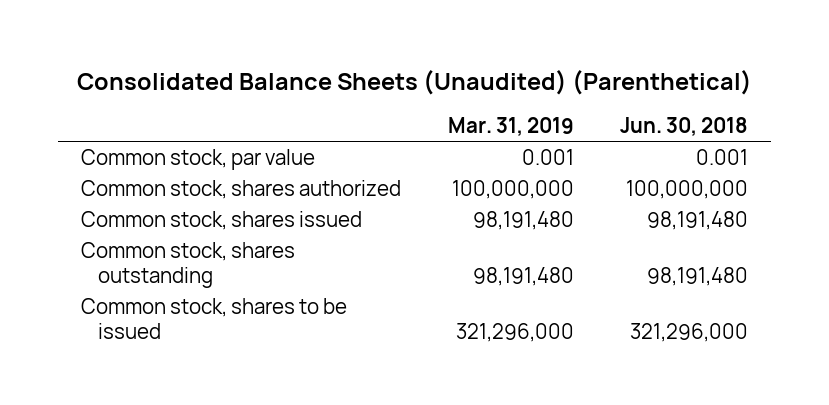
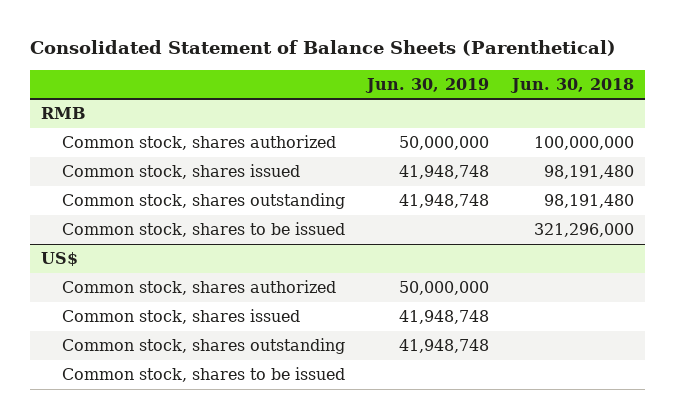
[76,69,752,95] Consolidated Balance Sheets (Unaudited) (Parenthetical) -> [29,40,616,57] Consolidated Statement of Balance Sheets (Parenthetical)
[447,117,574,137] Mar. 31, 2019 -> none
none -> [365,77,490,93] Jun. 30, 2019
[81,148,316,170] Common stock, par value -> none
none -> [41,107,87,120] RMB
none -> [41,252,79,267] US$
none -> [62,280,337,296] Common stock, shares authorized
none -> [62,309,301,325] Common stock, shares issued
none -> [62,338,346,355] Common stock, shares outstanding
none -> [62,367,346,383] Common stock, shares to be issued

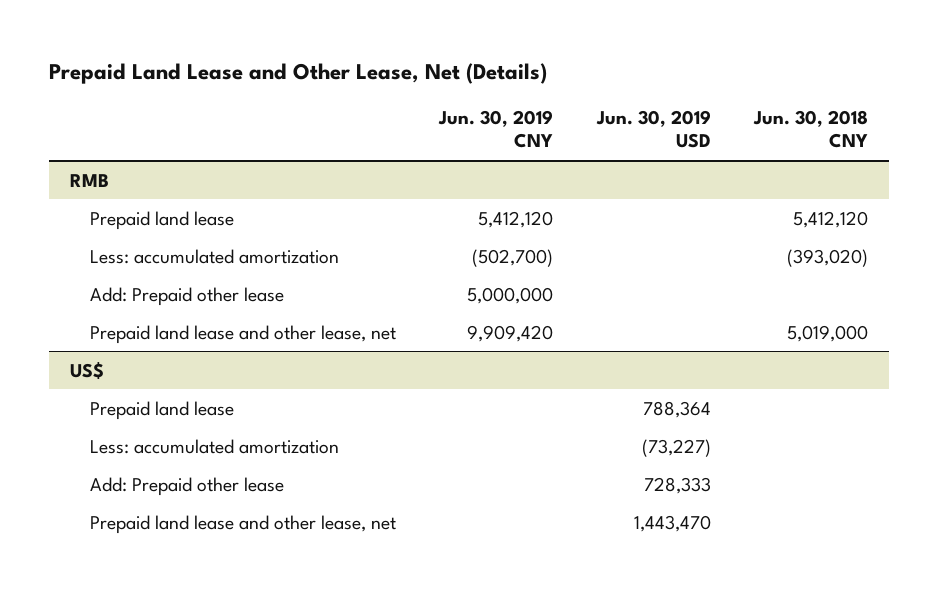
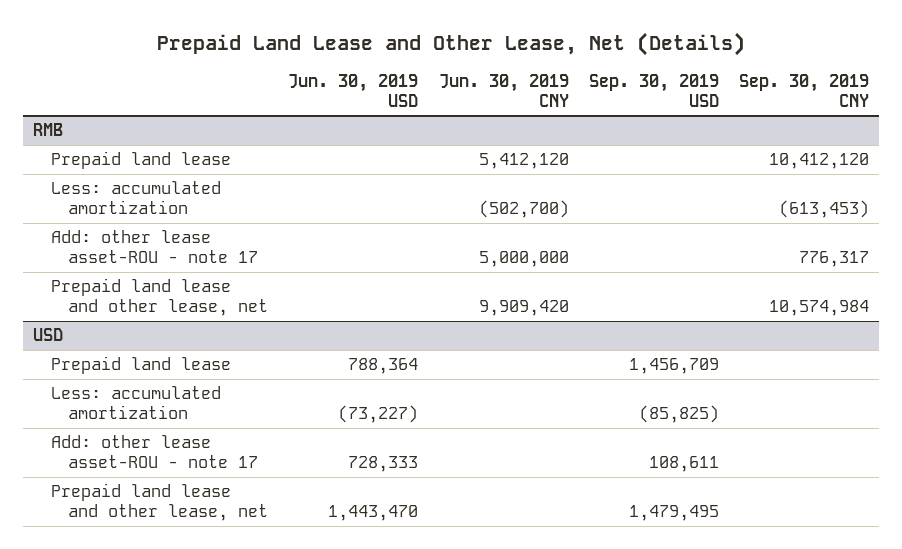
[752,109,868,149] Jun. 30, 2018 CNY -> none
none -> [588,74,719,107] Sep. 30, 2019 USD
none -> [738,74,869,107] Sep. 30, 2019 CNY
[90,286,285,306] Add: Prepaid other lease -> [50,230,259,264] Add: other lease asset-ROU - note 17
[70,361,105,380] US$ -> [33,328,64,342] USD
[90,476,285,496] Add: Prepaid other lease -> [50,435,259,469] Add: other lease asset-ROU - note 17

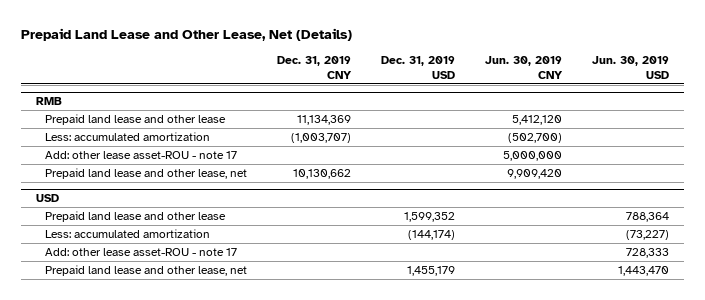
[588,74,719,107] Sep. 30, 2019 USD -> none
[738,74,869,107] Sep. 30, 2019 CNY -> none
none -> [276,56,352,79] Dec. 31, 2019 CNY
none -> [380,56,455,79] Dec. 31, 2019 USD
[50,151,231,170] Prepaid land lease -> [44,114,226,126] Prepaid land lease and other lease
[50,356,231,375] Prepaid land lease -> [44,211,226,223] Prepaid land lease and other lease

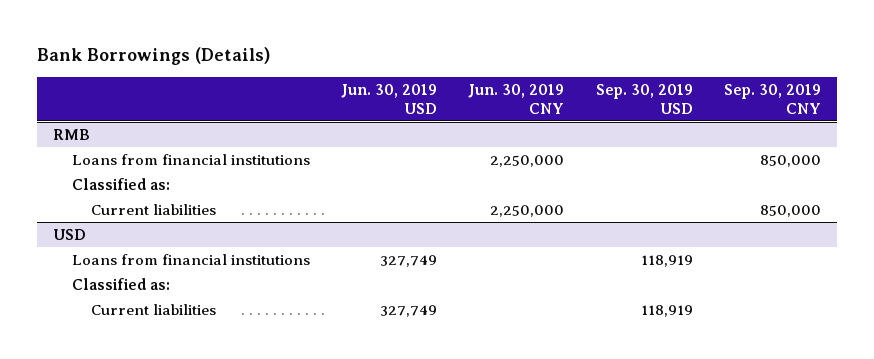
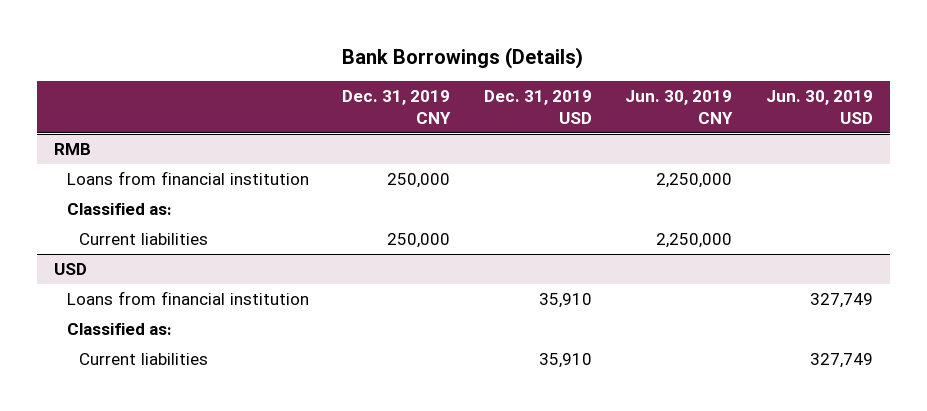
[595,83,693,114] Sep. 30, 2019 USD -> none
[724,83,822,114] Sep. 30, 2019 CNY -> none
none -> [342,90,452,125] Dec. 31, 2019 CNY
none -> [483,90,592,125] Dec. 31, 2019 USD
[71,154,310,166] Loans from financial institutions -> [66,171,309,186] Loans from financial institution
[71,254,310,266] Loans from financial institutions -> [66,291,309,306] Loans from financial institution

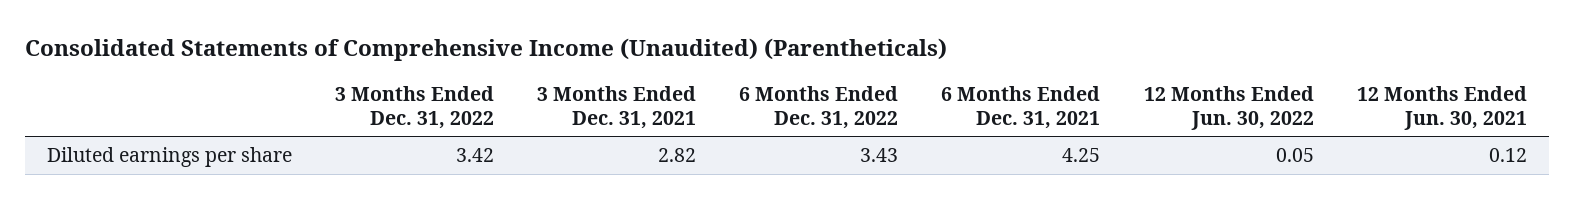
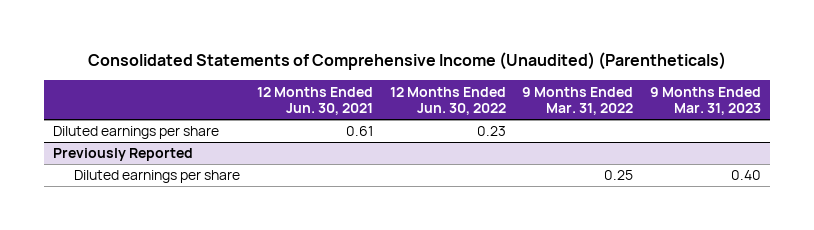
[334,85,494,129] 3 Months Ended Dec. 31, 2022 -> none
[537,85,697,129] 3 Months Ended Dec. 31, 2021 -> none
[739,85,899,129] 6 Months Ended Dec. 31, 2022 -> none
[941,85,1101,129] 6 Months Ended Dec. 31, 2021 -> none
none -> [522,86,634,116] 9 Months Ended Mar. 31, 2022
none -> [650,86,762,116] 9 Months Ended Mar. 31, 2023
[1275,148,1314,163] 0.05 -> [476,126,506,137] 0.23
[1488,148,1527,163] 0.12 -> [345,126,373,137] 0.61
none -> [52,148,193,162] Previously Reported
none -> [74,170,241,184] Diluted earnings per share

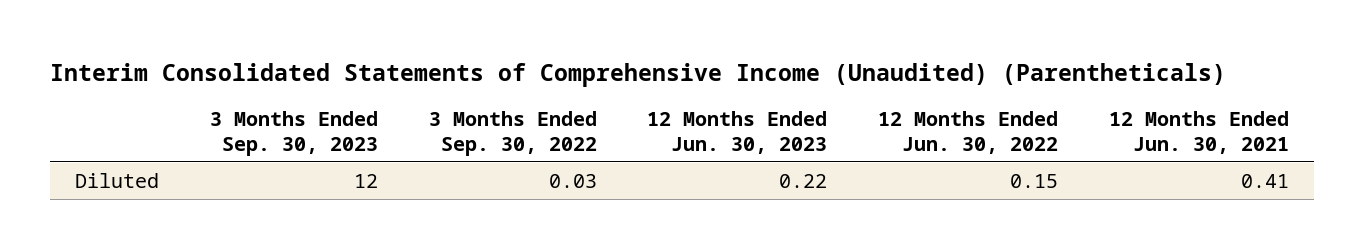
[87,52,726,71] Consolidated Statements of Comprehensive Income (Unaudited) (Parentheticals) -> [49,62,1226,87] Interim Consolidated Statements of Comprehensive Income (Unaudited) (Parentheticals)
[522,86,634,116] 9 Months Ended Mar. 31, 2022 -> none
[650,86,762,116] 9 Months Ended Mar. 31, 2023 -> none
none -> [209,110,378,157] 3 Months Ended Sep. 30, 2023
none -> [428,110,597,157] 3 Months Ended Sep. 30, 2022
none -> [647,110,828,155] 12 Months Ended Jun. 30, 2023
[52,148,193,162] Previously Reported -> none
[74,170,241,184] Diluted earnings per share -> none
[52,126,219,140] Diluted earnings per share -> [75,173,160,189] Diluted
[345,126,373,137] 0.61 -> [1240,174,1289,189] 0.41
[476,126,506,137] 0.23 -> [1009,174,1058,189] 0.15

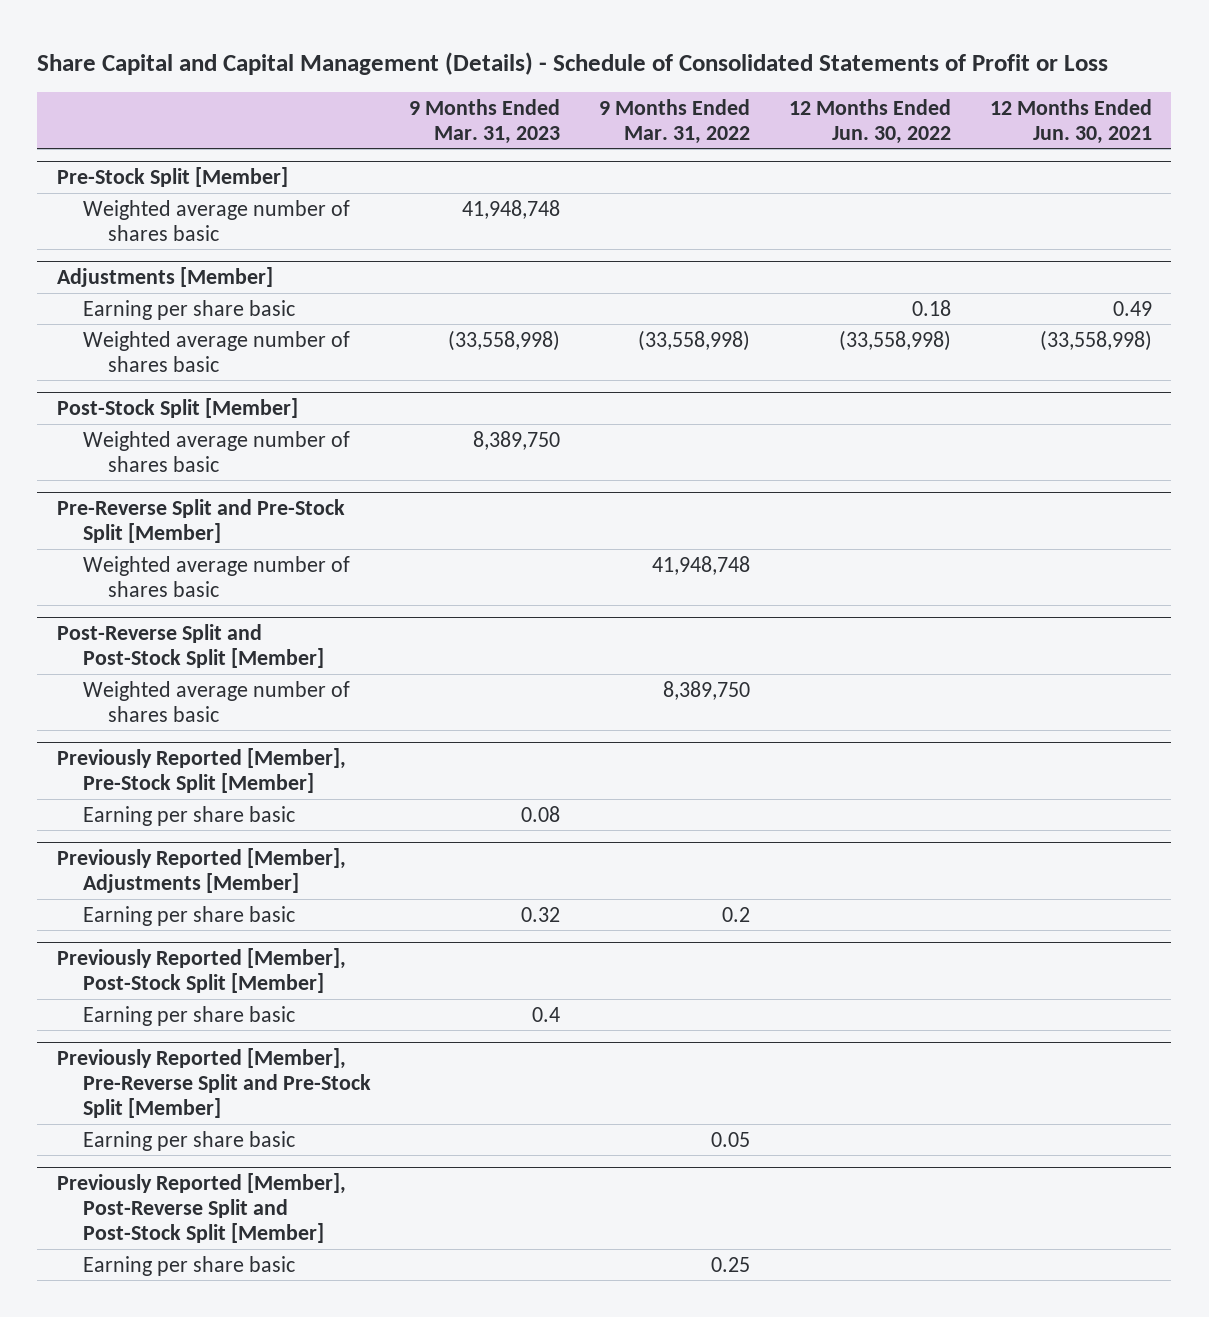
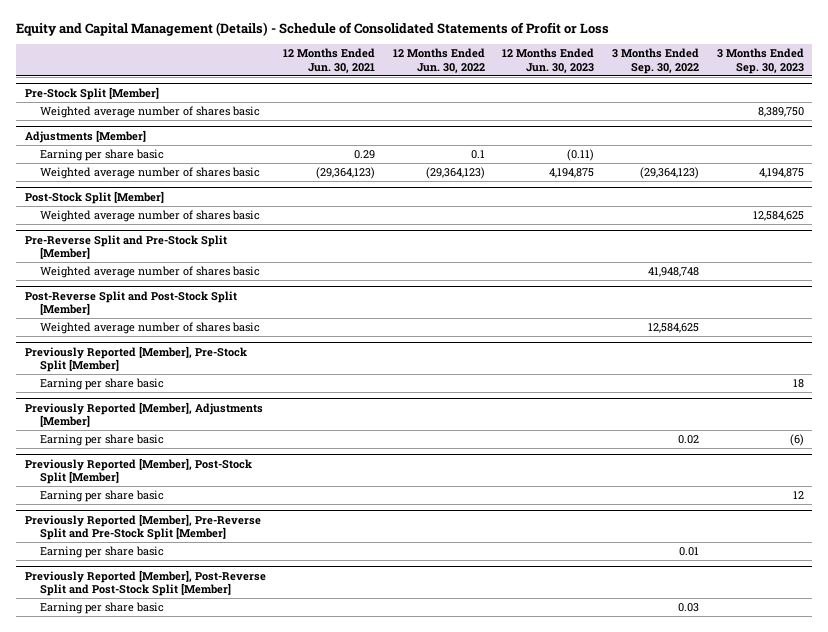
[37,51,1109,75] Share Capital and Capital Management (Details) - Schedule of Consolidated Statements of Profit or Loss -> [15,22,609,37] Equity and Capital Management (Details) - Schedule of Consolidated Statements of Profit or Loss
[409,98,561,144] 9 Months Ended Mar. 31, 2023 -> none
[599,98,751,144] 9 Months Ended Mar. 31, 2022 -> none
none -> [502,48,595,74] 12 Months Ended Jun. 30, 2023
none -> [612,48,700,75] 3 Months Ended Sep. 30, 2022
none -> [716,48,804,75] 3 Months Ended Sep. 30, 2023
[912,299,952,316] 0.18 -> [470,150,485,160] 0.1
[1112,300,1152,316] 0.49 -> [354,150,376,160] 0.29
[839,329,952,351] (33,558,998) -> [425,167,485,180] (29,364,123)
[1039,329,1152,351] (33,558,998) -> [316,167,376,180] (29,364,123)

